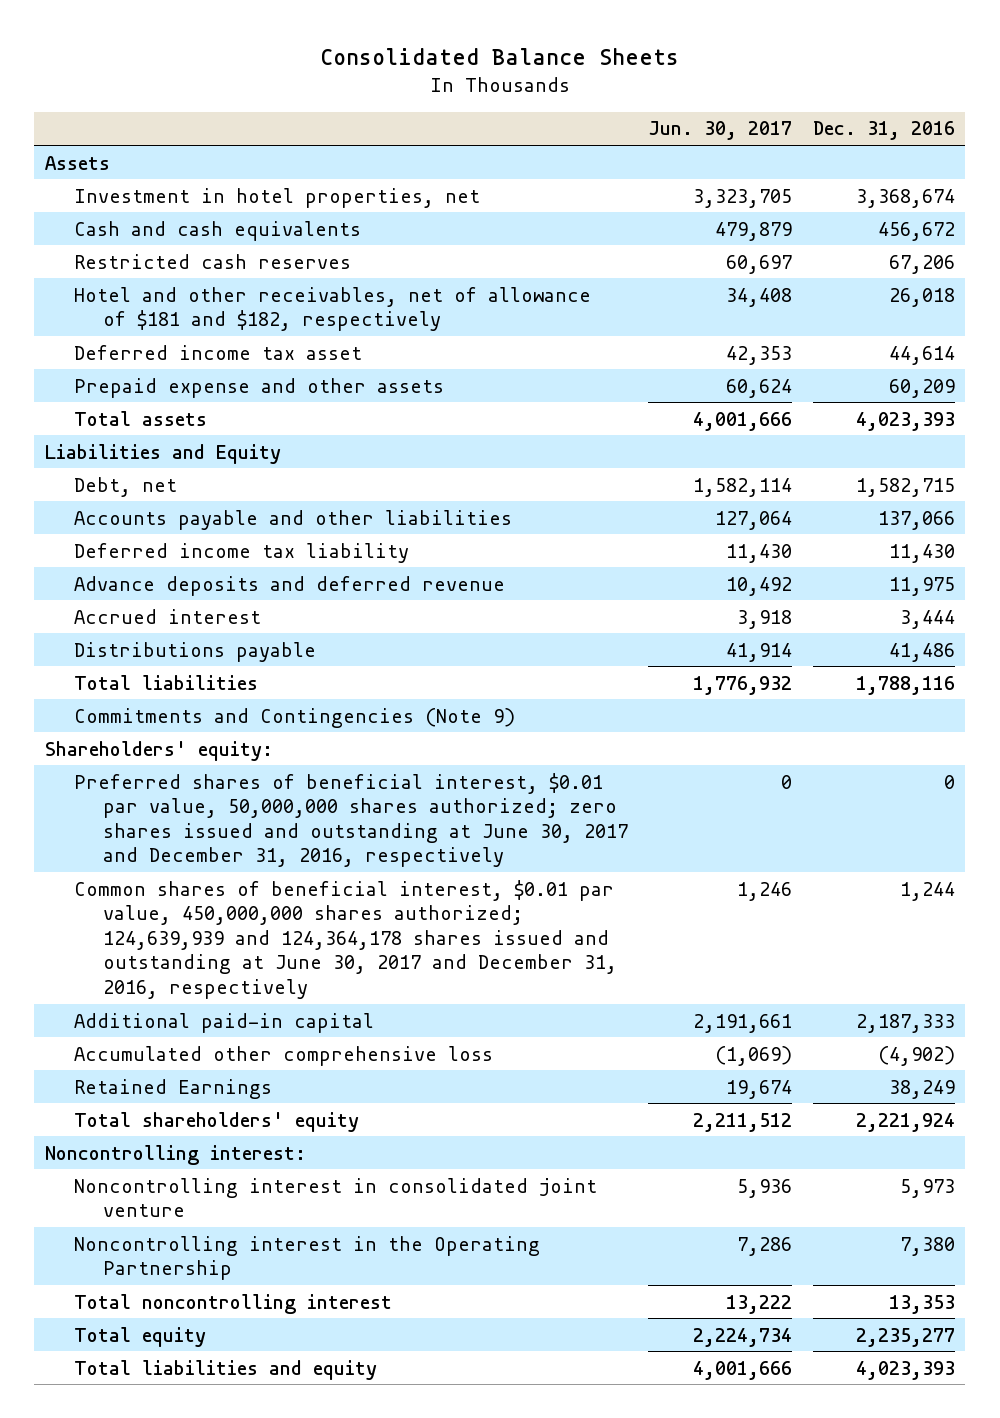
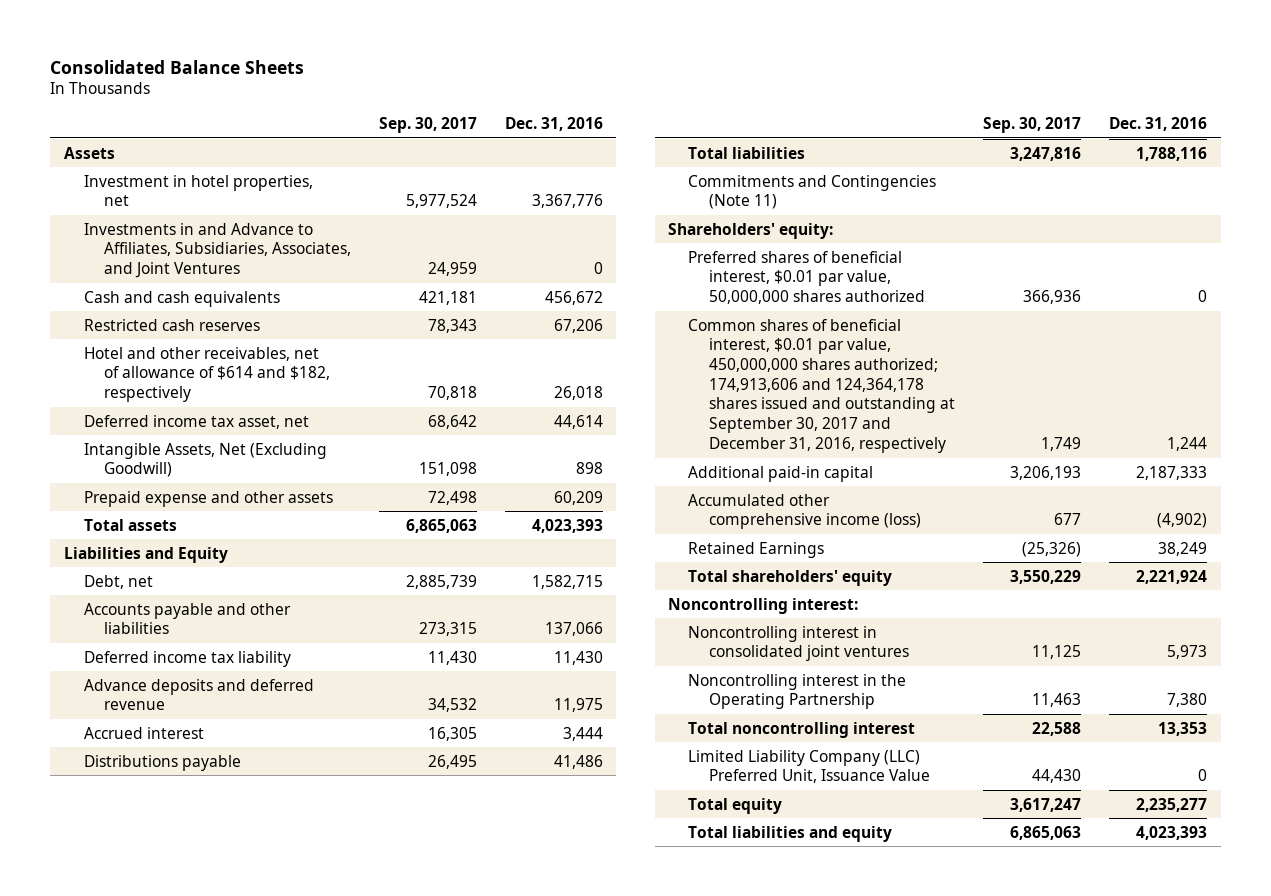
[648,121,793,141] Jun. 30, 2017 -> none
none -> [378,117,477,134] Sep. 30, 2017
[855,188,955,208] 3,368,674 -> [531,194,603,209] 3,367,776
none -> [84,222,352,279] Investments in and Advance to Affiliates, Subsidiaries, Associates, and Joint Ventures
[73,286,591,332] Hotel and other receivables, net of allowance of $181 and $182, respectively -> [84,346,331,403] Hotel and other receivables, net of allowance of $614 and $182, respectively
[73,344,362,360] Deferred income tax asset -> [84,414,310,429] Deferred income tax asset, net
none -> [84,442,328,478] Intangible Assets, Net (Excluding Goodwill)
[73,707,515,728] Commitments and Contingencies (Note 9) -> [688,174,937,210] Commitments and Contingencies (Note 11)
[73,772,628,868] Preferred shares of beneficial interest, $0.01 par value, 50,000,000 shares authorized; zero shares issued and outstanding at June 30, 2017 and December 31, 2016, respectively -> [688,250,925,305] Preferred shares of beneficial interest, $0.01 par value, 50,000,000 shares authorized
[73,879,617,999] Common shares of beneficial interest, $0.01 par value, 450,000,000 shares authorized; 124,639,939 and 124,364,178 shares issued and outstanding at June 30, 2017 and December 31, 2016, respectively -> [688,318,955,453] Common shares of beneficial interest, $0.01 par value, 450,000,000 shares authorized; 174,913,606 and 124,364,178 shares issued and outstanding at September 30, 2017 and December 31, 2016, respectively
[73,1045,493,1066] Accumulated other comprehensive loss -> [688,493,921,530] Accumulated other comprehensive income (loss)
[73,1177,597,1218] Noncontrolling interest in consolidated joint venture -> [688,625,909,662] Noncontrolling interest in consolidated joint ventures
none -> [688,749,930,784] Limited Liability Company (LLC) Preferred Unit, Issuance Value

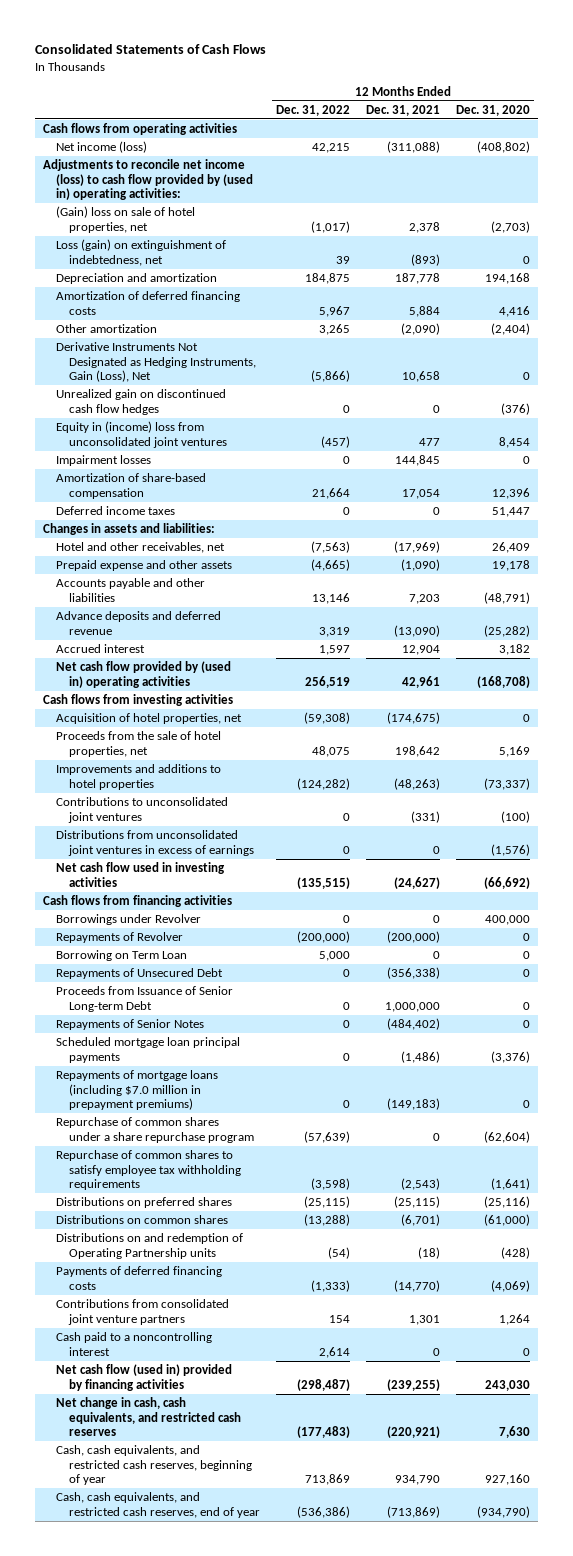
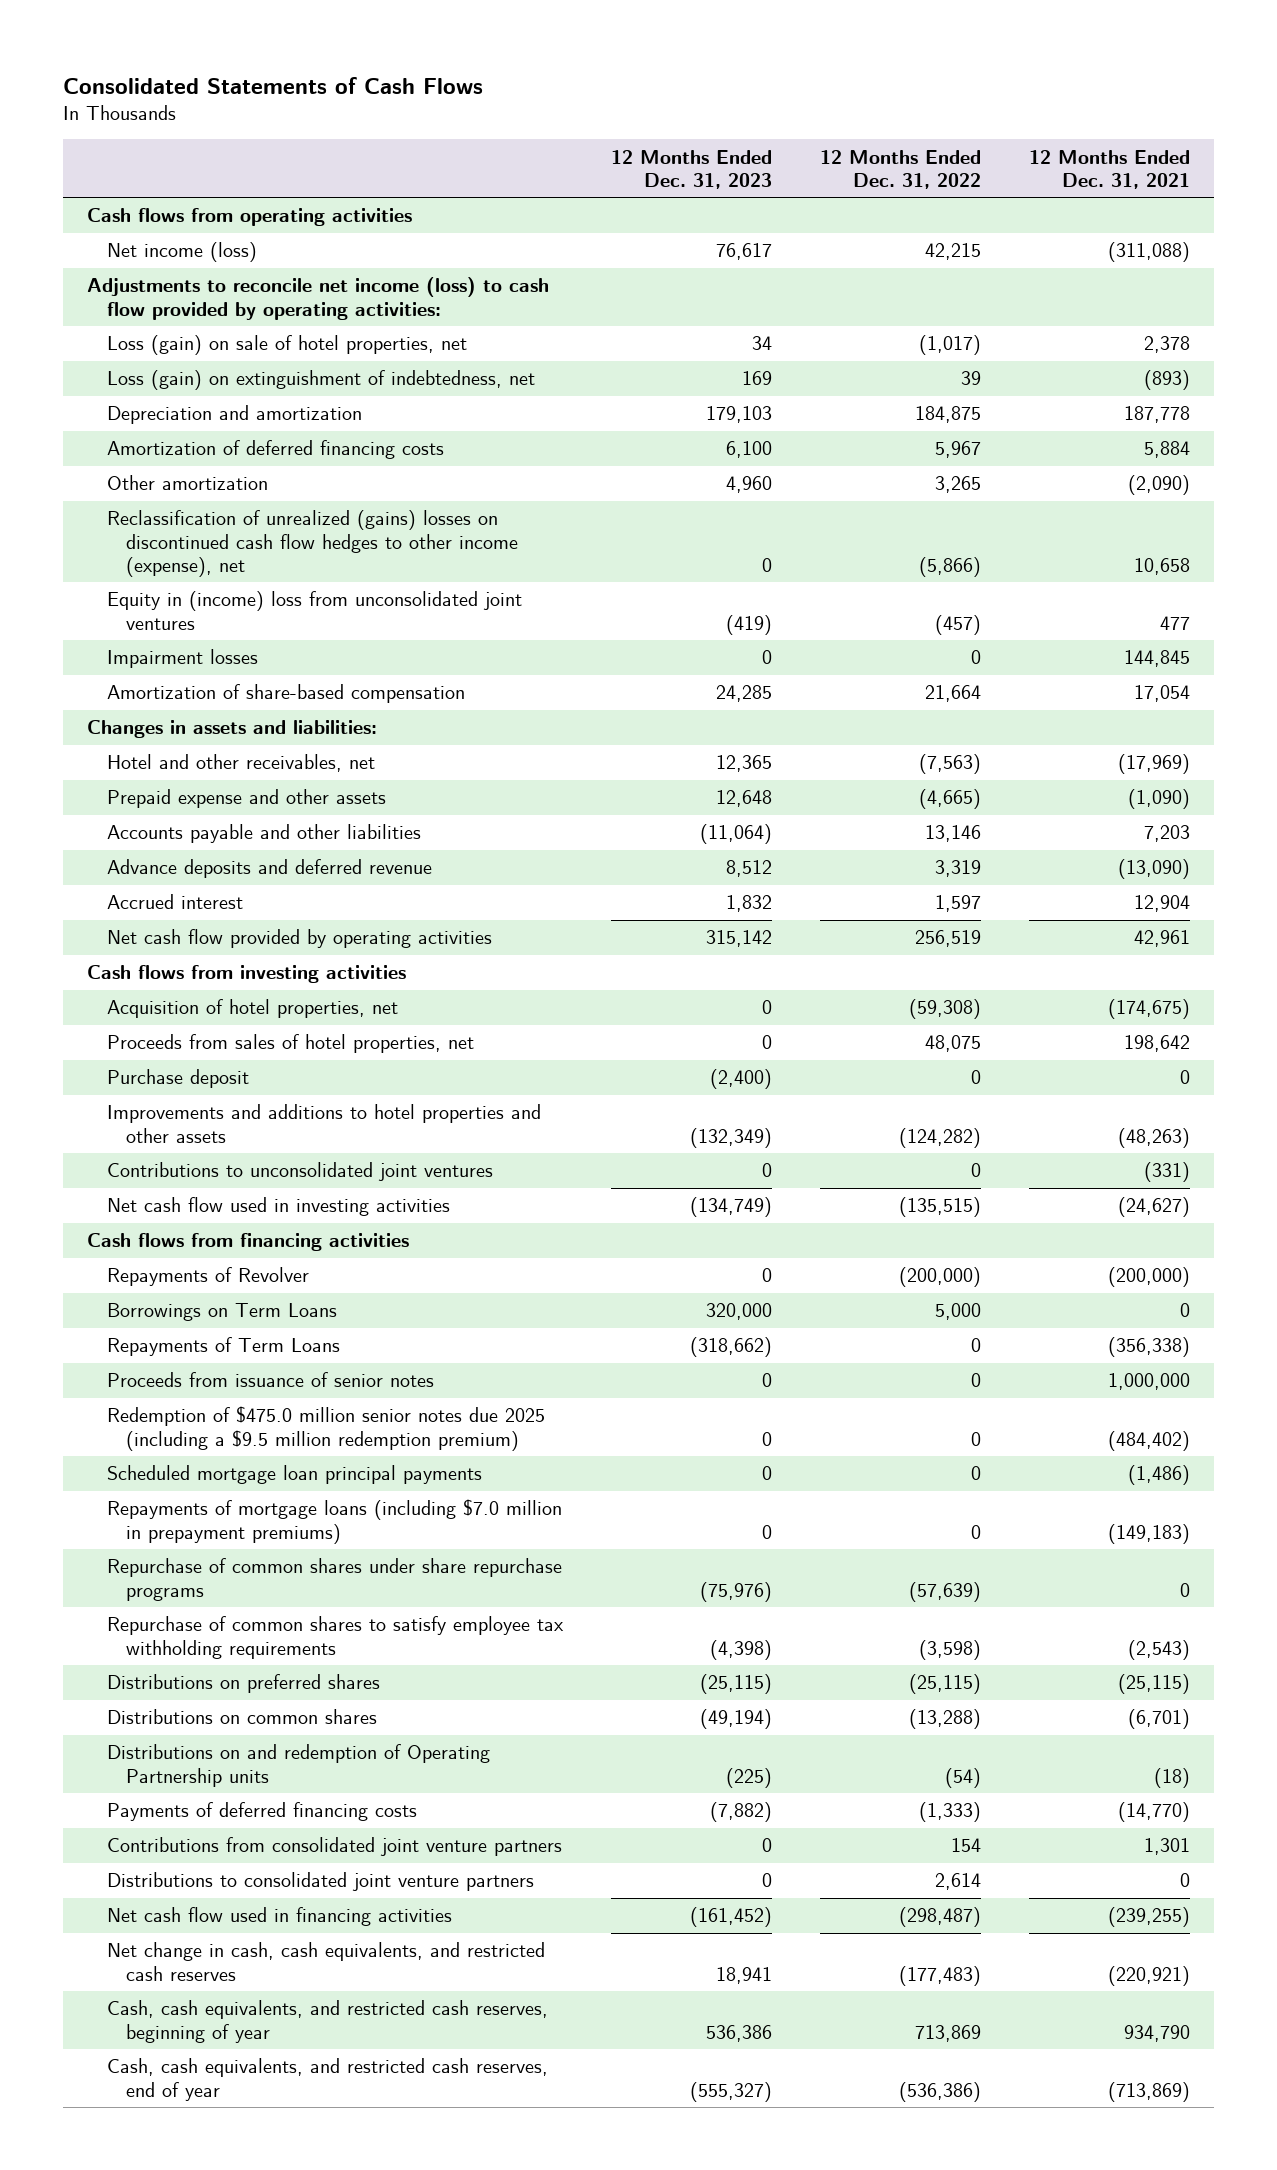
[456,104,531,116] Dec. 31, 2020 -> none
none -> [610,149,772,189] 12 Months Ended Dec. 31, 2023
[42,159,253,201] Adjustments to reconcile net income (loss) to cash flow provided by (used in) operating activities: -> [87,277,550,320] Adjustments to reconcile net income (loss) to cash flow provided by operating activities:
[55,206,195,233] (Gain) loss on sale of hotel properties, net -> [106,335,467,356] Loss (gain) on sale of hotel properties, net
[55,389,226,415] Unrealized gain on discontinued cash flow hedges -> none
[55,342,257,383] Derivative Instruments Not Designated as Hedging Instruments, Gain (Loss), Net -> [106,510,518,577] Reclassification of unrealized (gains) losses on discontinued cash flow hedges to other income (expense), net
[55,506,175,516] Deferred income taxes -> none
[55,661,231,688] Net cash flow provided by (used in) operating activities -> [106,929,492,949] Net cash flow provided by operating activities
[55,731,221,757] Proceeds from the sale of hotel properties, net -> [106,1034,474,1054] Proceeds from sales of hotel properties, net
none -> [106,1069,249,1089] Purchase deposit
[55,764,221,790] Improvements and additions to hotel properties -> [106,1104,541,1143] Improvements and additions to hotel properties and other assets
[55,830,255,856] Distributions from unconsolidated joint ventures in excess of earnings -> none
[55,914,201,926] Borrowings under Revolver -> none
[55,950,187,962] Borrowing on Term Loan -> [106,1303,337,1322] Borrowings on Term Loans
[55,968,223,980] Repayments of Unsecured Debt -> [106,1337,340,1357] Repayments of Term Loans
[55,986,233,1012] Proceeds from Issuance of Senior Long-term Debt -> [106,1372,434,1388] Proceeds from issuance of senior notes
[55,1019,204,1031] Repayments of Senior Notes -> [106,1406,545,1451] Redemption of $475.0 million senior notes due 2025 (including a $9.5 million redemption premium)
[55,1117,255,1143] Repurchase of common shares under a share repurchase program -> [106,1558,562,1601] Repurchase of common shares under share repurchase programs
[55,1332,212,1356] Cash paid to a noncontrolling interest -> [106,1872,534,1892] Distributions to consolidated joint venture partners
[55,1364,232,1391] Net cash flow (used in) provided by financing activities -> [106,1907,452,1927] Net cash flow used in financing activities

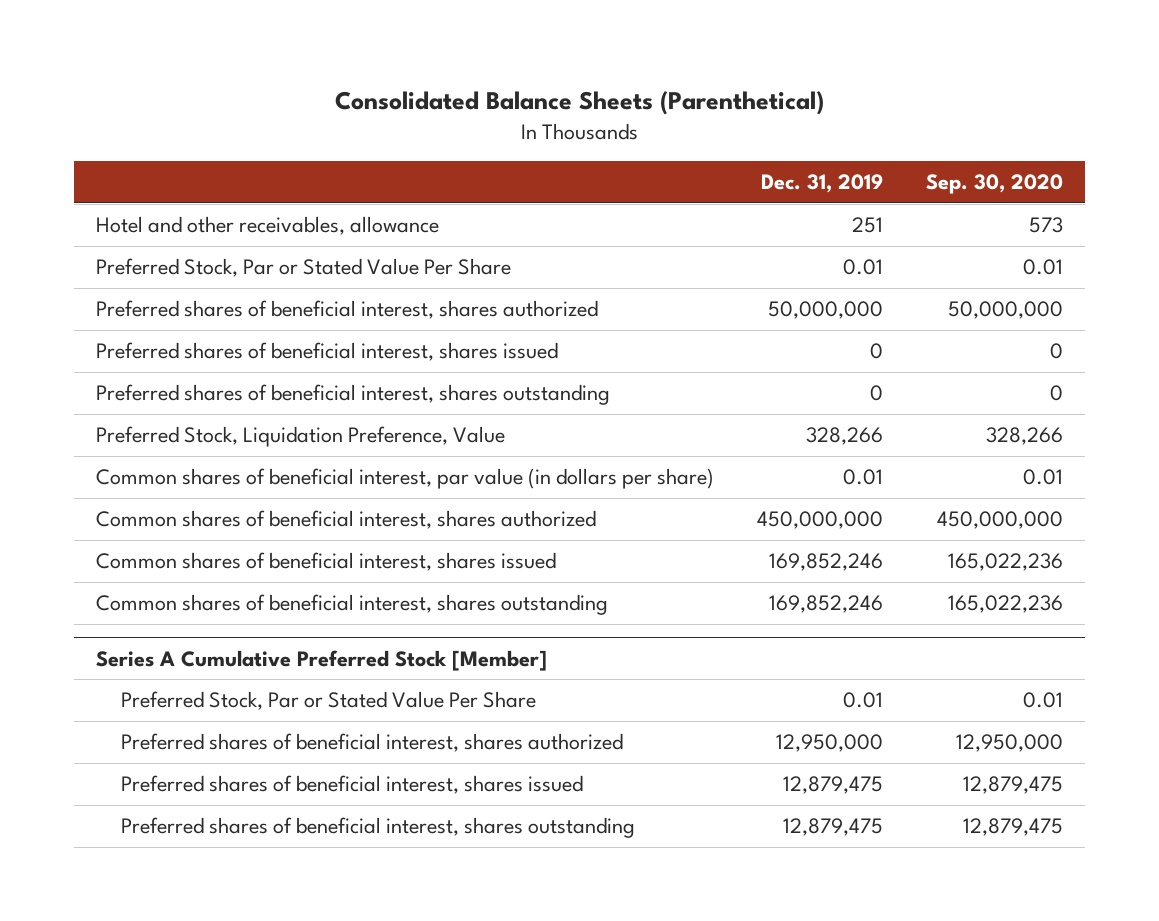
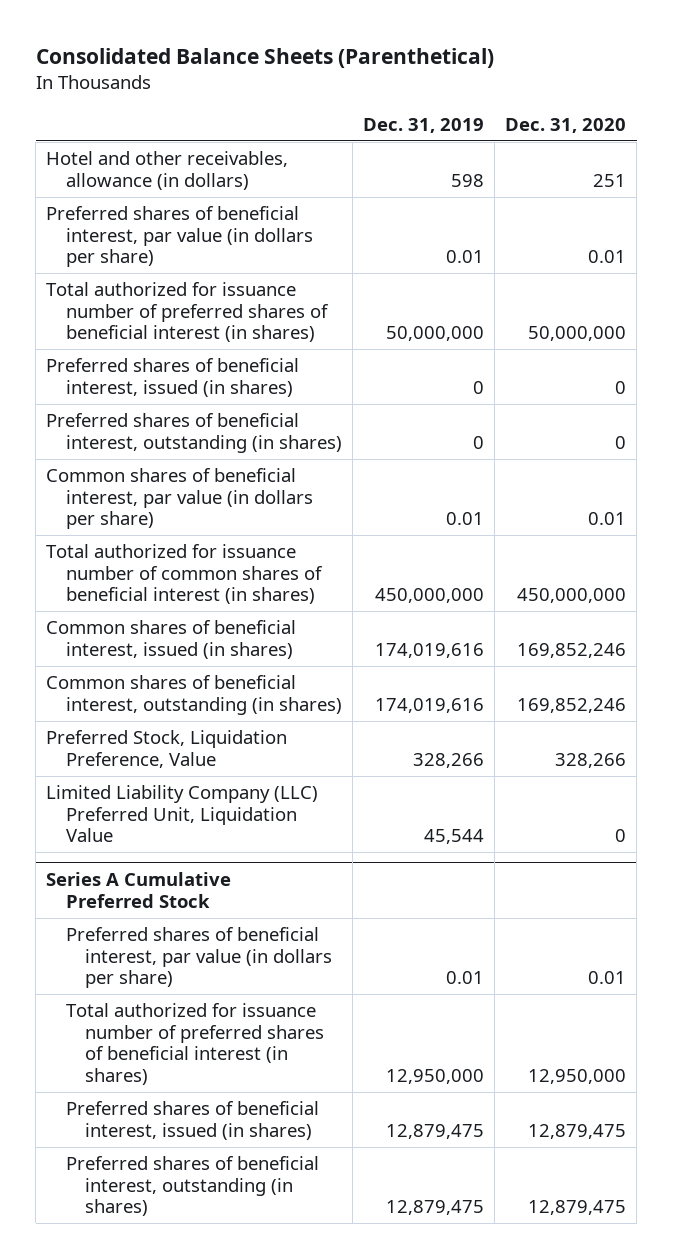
[926,174,1064,195] Sep. 30, 2020 -> none
none -> [505,117,627,133] Dec. 31, 2020
[95,216,439,236] Hotel and other receivables, allowance -> [46,151,289,190] Hotel and other receivables, allowance (in dollars)
[852,217,884,234] 251 -> [451,173,485,187] 598
[95,258,511,278] Preferred Stock, Par or Stated Value Per Share -> [46,206,313,268] Preferred shares of beneficial interest, par value (in dollars per share)
[95,300,598,320] Preferred shares of beneficial interest, shares authorized -> [46,282,329,343] Total authorized for issuance number of preferred shares of beneficial interest (in shares)
[95,342,558,362] Preferred shares of beneficial interest, shares issued -> [46,358,300,397] Preferred shares of beneficial interest, issued (in shares)
[95,384,610,406] Preferred shares of beneficial interest, shares outstanding -> [46,413,342,453] Preferred shares of beneficial interest, outstanding (in shares)
[95,510,596,530] Common shares of beneficial interest, shares authorized -> [46,544,323,605] Total authorized for issuance number of common shares of beneficial interest (in shares)
[95,552,556,572] Common shares of beneficial interest, shares issued -> [46,620,297,659] Common shares of beneficial interest, issued (in shares)
[769,553,884,572] 169,852,246 -> [375,642,485,658] 174,019,616
[95,594,608,616] Common shares of beneficial interest, shares outstanding -> [46,675,342,715] Common shares of beneficial interest, outstanding (in shares)
[769,595,884,614] 169,852,246 -> [375,697,485,713] 174,019,616
[95,426,505,448] Preferred Stock, Liquidation Preference, Value -> [46,730,288,768] Preferred Stock, Liquidation Preference, Value
none -> [46,785,319,843] Limited Liability Company (LLC) Preferred Unit, Liquidation Value
[95,649,547,671] Series A Cumulative Preferred Stock [Member] -> [46,872,232,908] Series A Cumulative Preferred Stock
[120,691,536,711] Preferred Stock, Par or Stated Value Per Share -> [65,927,333,989] Preferred shares of beneficial interest, par value (in dollars per share)
[120,733,623,753] Preferred shares of beneficial interest, shares authorized -> [65,1003,325,1086] Total authorized for issuance number of preferred shares of beneficial interest (in shares)
[120,775,583,795] Preferred shares of beneficial interest, shares issued -> [65,1101,319,1140] Preferred shares of beneficial interest, issued (in shares)
[120,817,635,839] Preferred shares of beneficial interest, shares outstanding -> [65,1156,319,1217] Preferred shares of beneficial interest, outstanding (in shares)

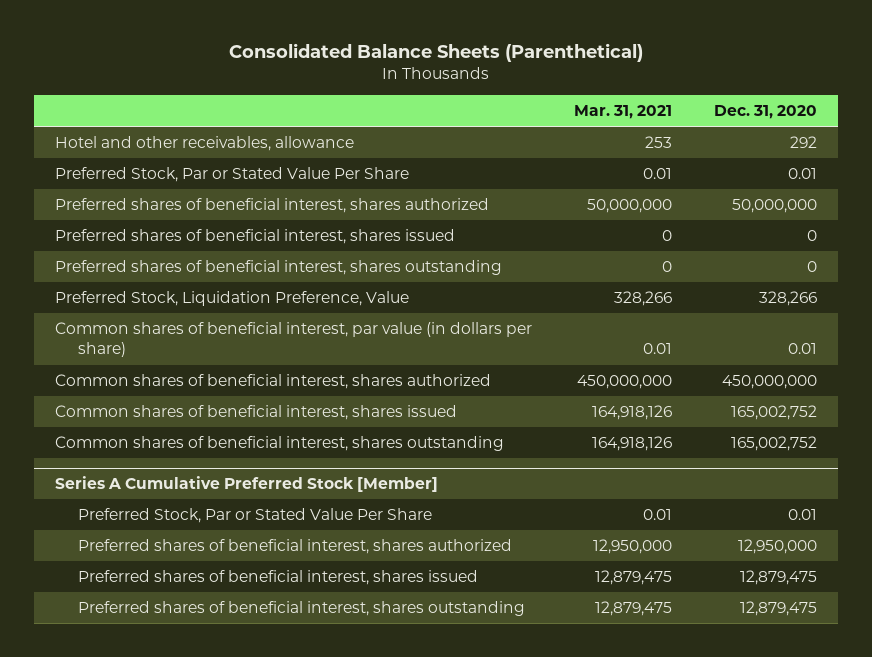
[363,117,485,133] Dec. 31, 2019 -> none
none -> [573,105,672,120] Mar. 31, 2021
[46,544,323,605] Total authorized for issuance number of common shares of beneficial interest (in shares) -> none
[46,620,297,659] Common shares of beneficial interest, issued (in shares) -> none
[46,675,342,715] Common shares of beneficial interest, outstanding (in shares) -> none
[46,151,289,190] Hotel and other receivables, allowance (in dollars) -> [55,136,355,152] Hotel and other receivables, allowance
[593,173,627,187] 251 -> [789,136,817,149] 292
[46,206,313,268] Preferred shares of beneficial interest, par value (in dollars per share) -> [55,167,410,183] Preferred Stock, Par or Stated Value Per Share
[46,282,329,343] Total authorized for issuance number of preferred shares of beneficial interest (in shares) -> [55,198,490,214] Preferred shares of beneficial interest, shares authorized
[46,358,300,397] Preferred shares of beneficial interest, issued (in shares) -> [55,229,456,245] Preferred shares of beneficial interest, shares issued
[46,413,342,453] Preferred shares of beneficial interest, outstanding (in shares) -> [55,260,503,276] Preferred shares of beneficial interest, shares outstanding
[46,785,319,843] Limited Liability Company (LLC) Preferred Unit, Liquidation Value -> none
[46,468,313,530] Common shares of beneficial interest, par value (in dollars per share) -> [55,322,533,358] Common shares of beneficial interest, par value (in dollars per share)
none -> [55,374,492,390] Common shares of beneficial interest, shares authorized
none -> [55,405,458,421] Common shares of beneficial interest, shares issued
none -> [55,436,505,452] Common shares of beneficial interest, shares outstanding
[46,872,232,908] Series A Cumulative Preferred Stock -> [55,476,439,493] Series A Cumulative Preferred Stock [Member]
[65,927,333,989] Preferred shares of beneficial interest, par value (in dollars per share) -> [77,508,432,524] Preferred Stock, Par or Stated Value Per Share
[65,1003,325,1086] Total authorized for issuance number of preferred shares of beneficial interest (in shares) -> [77,539,512,555] Preferred shares of beneficial interest, shares authorized
[65,1101,319,1140] Preferred shares of beneficial interest, issued (in shares) -> [77,570,478,586] Preferred shares of beneficial interest, shares issued
[65,1156,319,1217] Preferred shares of beneficial interest, outstanding (in shares) -> [77,601,525,617] Preferred shares of beneficial interest, shares outstanding

